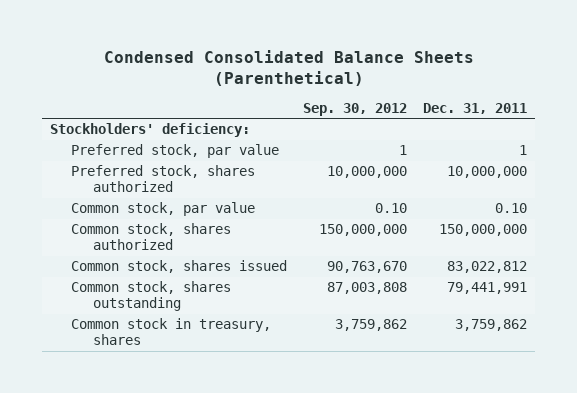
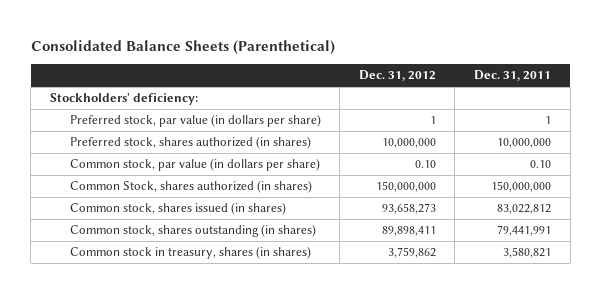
[103,50,474,87] Condensed Consolidated Balance Sheets (Parenthetical) -> [30,40,335,56] Consolidated Balance Sheets (Parenthetical)
[303,102,408,116] Sep. 30, 2012 -> none
none -> [358,70,436,82] Dec. 31, 2012
[71,144,280,159] Preferred stock, par value -> [69,114,321,128] Preferred stock, par value (in dollars per share)
[71,165,256,192] Preferred stock, shares authorized -> [69,136,311,150] Preferred stock, shares authorized (in shares)
[71,202,256,217] Common stock, par value -> [69,158,320,172] Common stock, par value (in dollars per share)
[71,223,232,250] Common stock, shares authorized -> [69,180,312,194] Common Stock, shares authorized (in shares)
[71,260,288,274] Common stock, shares issued -> [69,202,286,216] Common stock, shares issued (in shares)
[71,281,232,311] Common stock, shares outstanding -> [69,224,316,238] Common stock, shares outstanding (in shares)
[71,318,272,345] Common stock in treasury, shares -> [69,246,311,260] Common stock in treasury, shares (in shares)
[454,319,527,332] 3,759,862 -> [503,247,552,259] 3,580,821

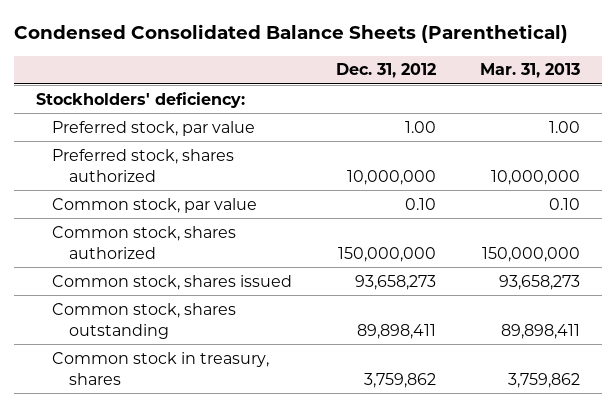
[30,40,335,56] Consolidated Balance Sheets (Parenthetical) -> [14,24,569,44] Condensed Consolidated Balance Sheets (Parenthetical)
[474,70,552,82] Dec. 31, 2011 -> none
none -> [479,63,580,79] Mar. 31, 2013
[69,114,321,128] Preferred stock, par value (in dollars per share) -> [52,120,256,136] Preferred stock, par value
[429,116,436,125] 1 -> [405,120,437,133] 1.00
[69,136,311,150] Preferred stock, shares authorized (in shares) -> [52,148,235,182] Preferred stock, shares authorized
[69,158,320,172] Common stock, par value (in dollars per share) -> [52,197,258,213] Common stock, par value
[69,180,312,194] Common Stock, shares authorized (in shares) -> [52,225,237,259] Common stock, shares authorized
[69,202,286,216] Common stock, shares issued (in shares) -> [52,274,293,290] Common stock, shares issued
[69,224,316,238] Common stock, shares outstanding (in shares) -> [52,302,237,339] Common stock, shares outstanding
[69,246,311,260] Common stock in treasury, shares (in shares) -> [52,351,270,385] Common stock in treasury, shares

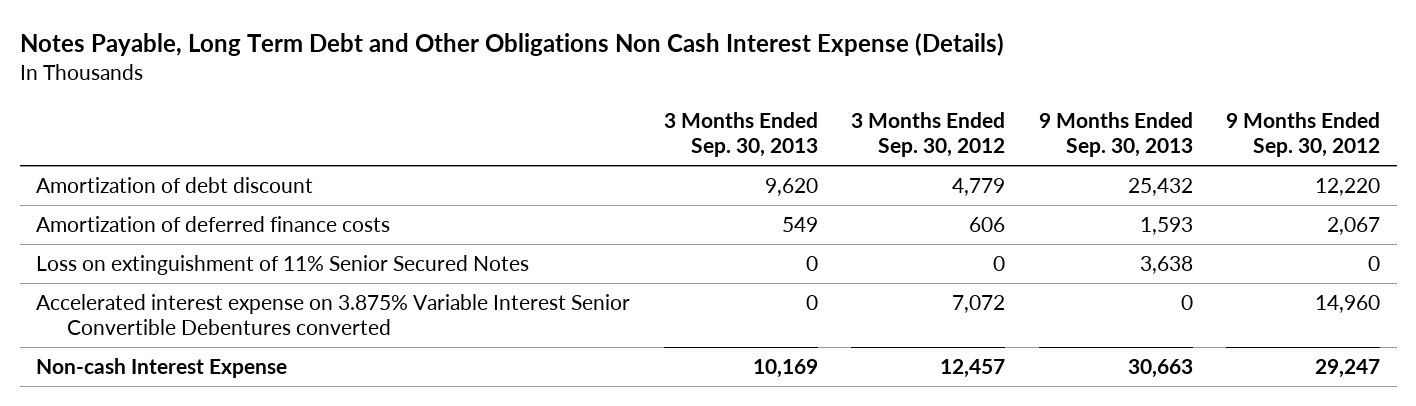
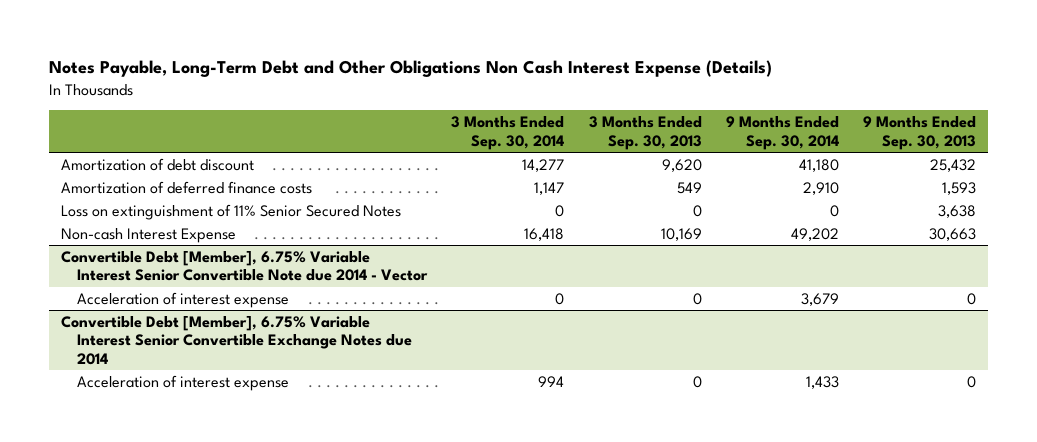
[19,32,1004,56] Notes Payable, Long Term Debt and Other Obligations Non Cash Interest Expense (Details) -> [48,60,772,78] Notes Payable, Long-Term Debt and Other Obligations Non Cash Interest Expense (Details)
[851,111,1006,157] 3 Months Ended Sep. 30, 2012 -> none
[1225,111,1380,157] 9 Months Ended Sep. 30, 2012 -> none
none -> [451,116,565,150] 3 Months Ended Sep. 30, 2014
none -> [725,116,839,150] 9 Months Ended Sep. 30, 2014
[36,294,631,336] Accelerated interest expense on 3.875% Variable Interest Senior Convertible Debentures converted -> none
none -> [60,250,429,282] Convertible Debt [Member], 6.75% Variable Interest Senior Convertible Note due 2014 - Vector
none -> [77,291,290,308] Acceleration of interest expense
none -> [60,315,413,365] Convertible Debt [Member], 6.75% Variable Interest Senior Convertible Exchange Notes due 2014
none -> [77,374,290,391] Acceleration of interest expense

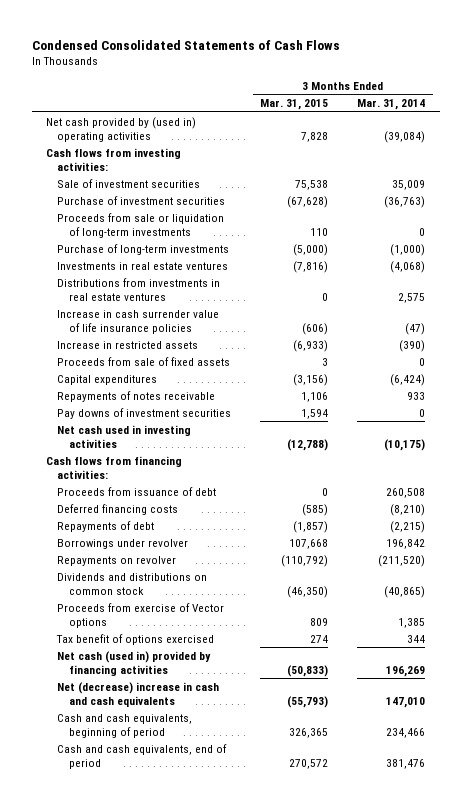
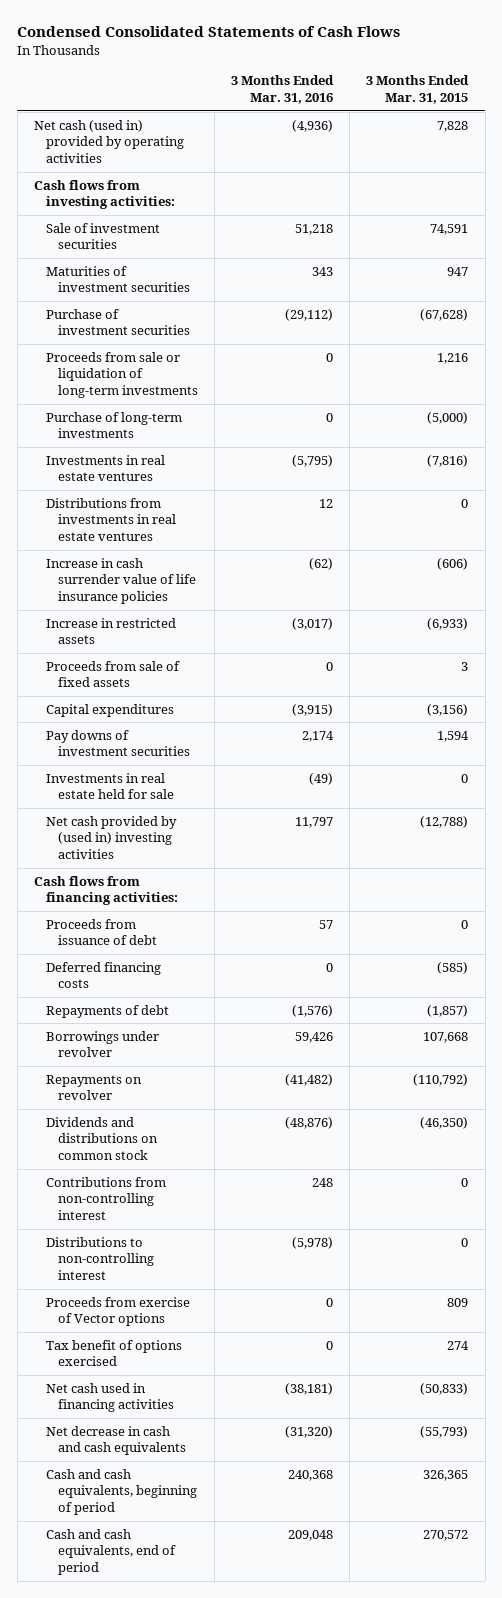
[357,99,426,111] Mar. 31, 2014 -> none
none -> [231,75,335,105] 3 Months Ended Mar. 31, 2016
[46,116,197,142] Net cash provided by (used in) operating activities -> [33,119,184,164] Net cash (used in) provided by operating activities
[295,179,329,190] 75,538 -> [430,223,469,235] 74,591
none -> [45,265,190,293] Maturities of investment securities
[310,227,329,236] 110 -> [437,352,469,364] 1,216
[57,390,216,402] Repayments of notes receivable -> none
none -> [45,772,174,800] Investments in real estate held for sale
[57,424,192,448] Net cash used in investing activities -> [45,815,177,860] Net cash provided by (used in) investing activities
none -> [45,1176,166,1221] Contributions from non-controlling interest
none -> [45,1236,154,1281] Distributions to non-controlling interest
[57,650,212,676] Net cash (used in) provided by financing activities -> [45,1382,174,1413] Net cash used in financing activities
[57,681,220,707] Net (decrease) increase in cash and cash equivalents -> [45,1425,186,1456] Net decrease in cash and cash equivalents

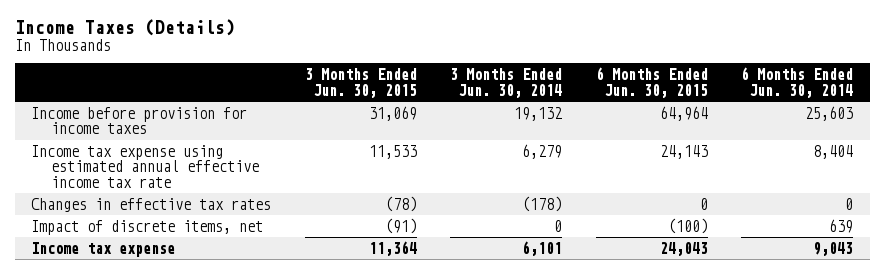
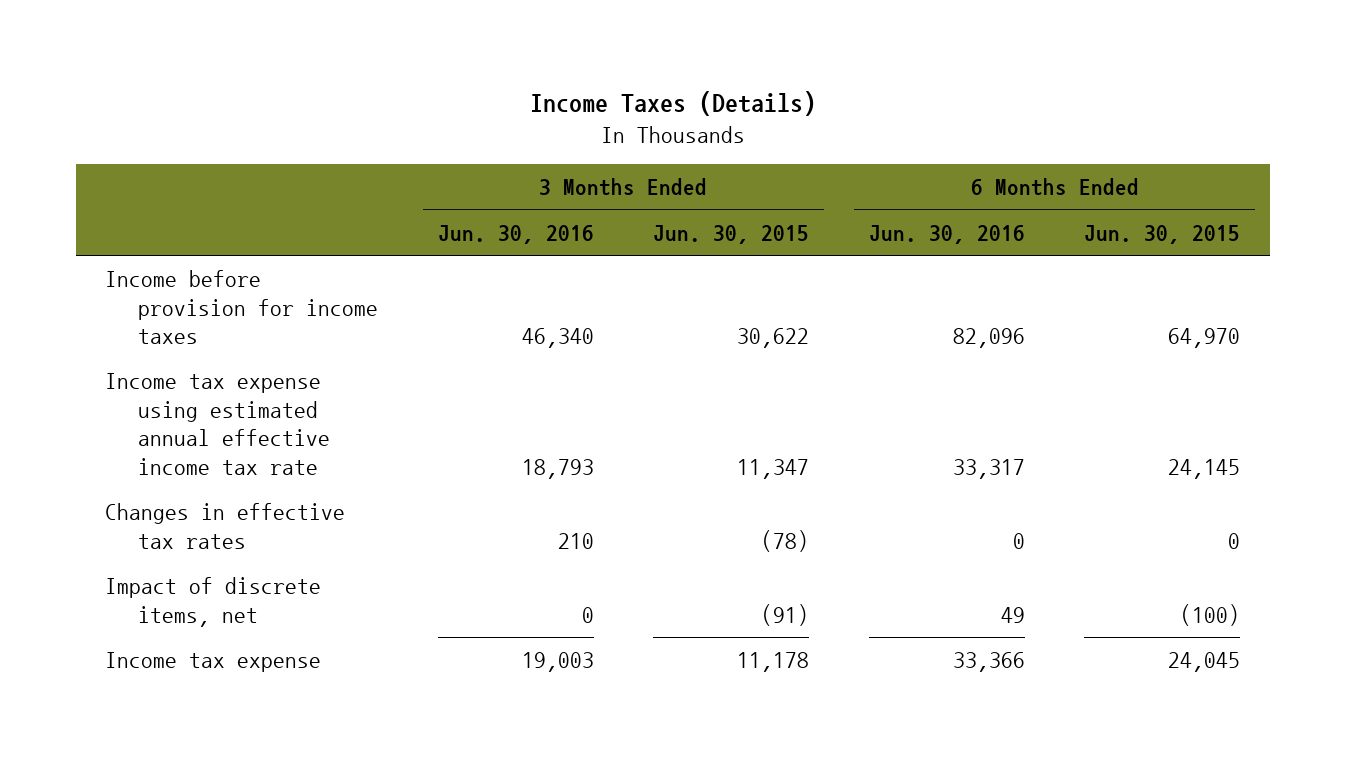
[450,68,563,98] 3 Months Ended Jun. 30, 2014 -> none
[741,67,854,98] 6 Months Ended Jun. 30, 2014 -> none
none -> [437,224,594,244] Jun. 30, 2016
none -> [868,224,1025,244] Jun. 30, 2016
[368,105,417,121] 31,069 -> [737,328,810,349] 30,622
[659,105,708,121] 64,964 -> [1168,328,1241,349] 64,970
[368,144,417,159] 11,533 -> [737,458,810,479] 11,347
[659,144,708,159] 24,143 -> [1168,458,1241,479] 24,145
[368,240,417,256] 11,364 -> [737,651,810,672] 11,178
[659,241,708,256] 24,043 -> [1168,651,1241,672] 24,045

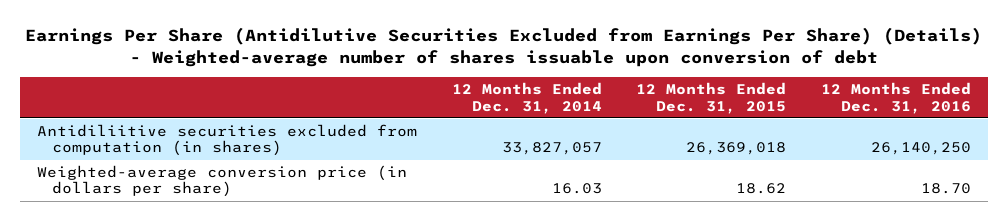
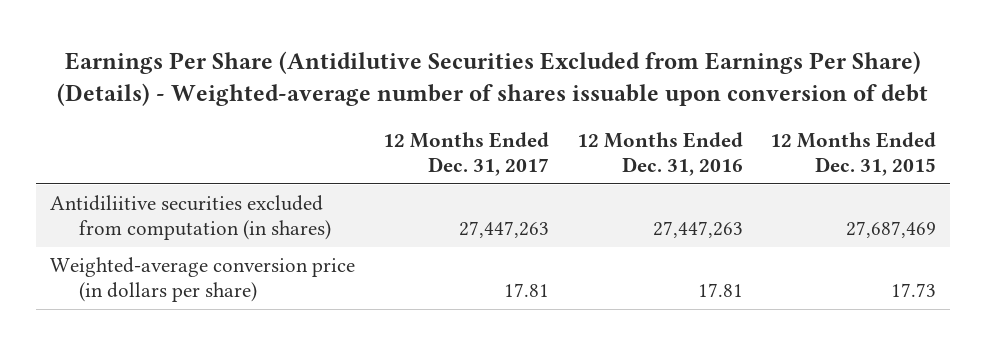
[451,82,602,114] 12 Months Ended Dec. 31, 2014 -> none
none -> [382,132,549,176] 12 Months Ended Dec. 31, 2017
[686,142,787,156] 26,369,018 -> [846,221,937,239] 27,687,469
[871,142,972,156] 26,140,250 -> [652,221,743,239] 27,447,263
[736,183,787,195] 18.62 -> [891,283,937,298] 17.73
[921,183,972,195] 18.70 -> [697,283,743,298] 17.81

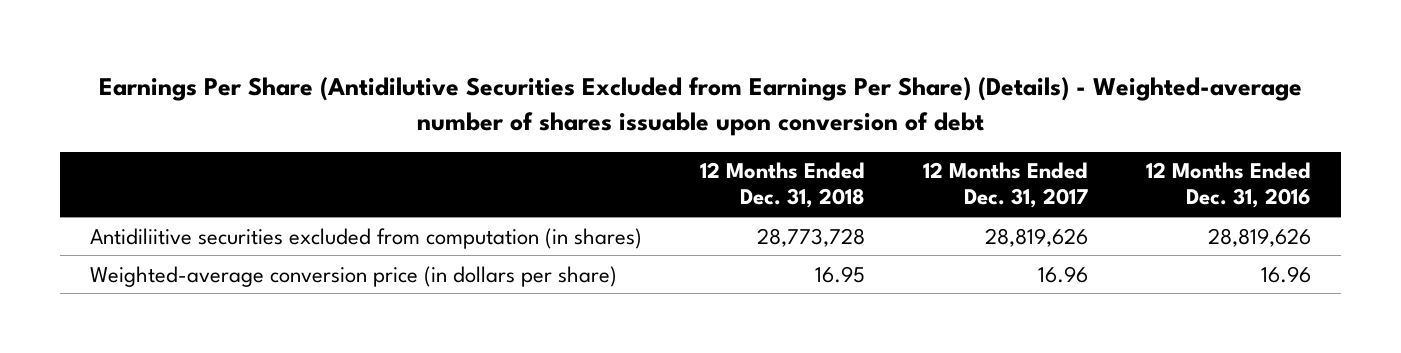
[770,132,937,176] 12 Months Ended Dec. 31, 2015 -> none
none -> [699,162,865,209] 12 Months Ended Dec. 31, 2018
[458,221,549,239] 27,447,263 -> [985,227,1089,247] 28,819,626
[652,221,743,239] 27,447,263 -> [1208,227,1312,247] 28,819,626
[503,283,549,298] 17.81 -> [1038,265,1089,283] 16.96
[697,283,743,298] 17.81 -> [1261,265,1312,283] 16.96

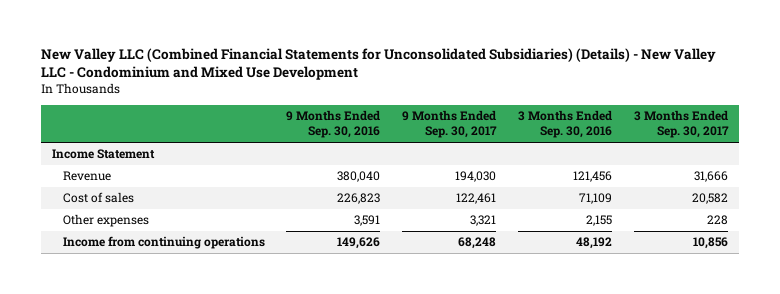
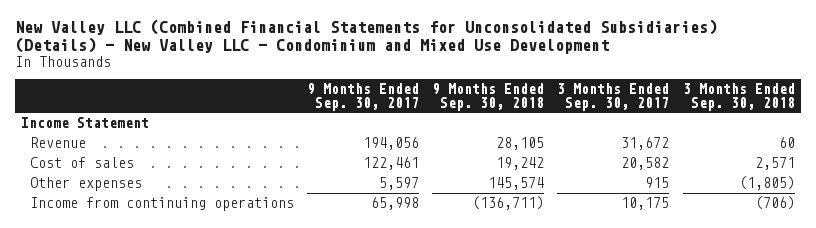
[286,110,381,139] 9 Months Ended Sep. 30, 2016 -> none
[517,110,612,139] 3 Months Ended Sep. 30, 2016 -> none
none -> [432,82,545,111] 9 Months Ended Sep. 30, 2018
none -> [682,82,795,111] 3 Months Ended Sep. 30, 2018
[455,171,497,183] 194,030 -> [363,137,420,151] 194,056
[693,171,728,183] 31,666 -> [621,137,670,151] 31,672
[470,215,497,227] 3,321 -> [379,177,420,191] 5,597
[706,215,728,226] 228 -> [645,177,670,189] 915
[458,237,497,250] 68,248 -> [371,197,420,211] 65,998
[692,237,728,250] 10,856 -> [621,197,670,211] 10,175

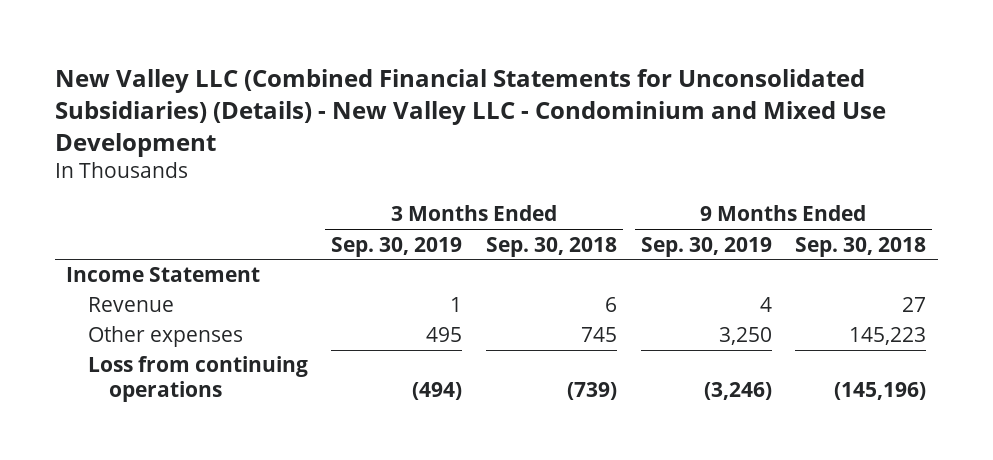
[307,82,420,111] 9 Months Ended Sep. 30, 2017 -> none
[557,82,670,111] 3 Months Ended Sep. 30, 2017 -> none
none -> [331,236,463,257] Sep. 30, 2019
none -> [640,236,772,257] Sep. 30, 2019
[30,157,135,169] Cost of sales -> none
[496,137,545,151] 28,105 -> [902,297,927,313] 27
[778,137,795,149] 60 -> [604,297,617,313] 6
[488,177,545,191] 145,574 -> [849,327,927,346] 145,223
[738,176,795,191] (1,805) -> [580,327,617,343] 745
[30,197,295,212] Income from continuing operations -> [87,356,308,403] Loss from continuing operations
[472,196,545,211] (136,711) -> [834,382,927,401] (145,196)
[754,196,795,211] (706) -> [566,382,617,401] (739)

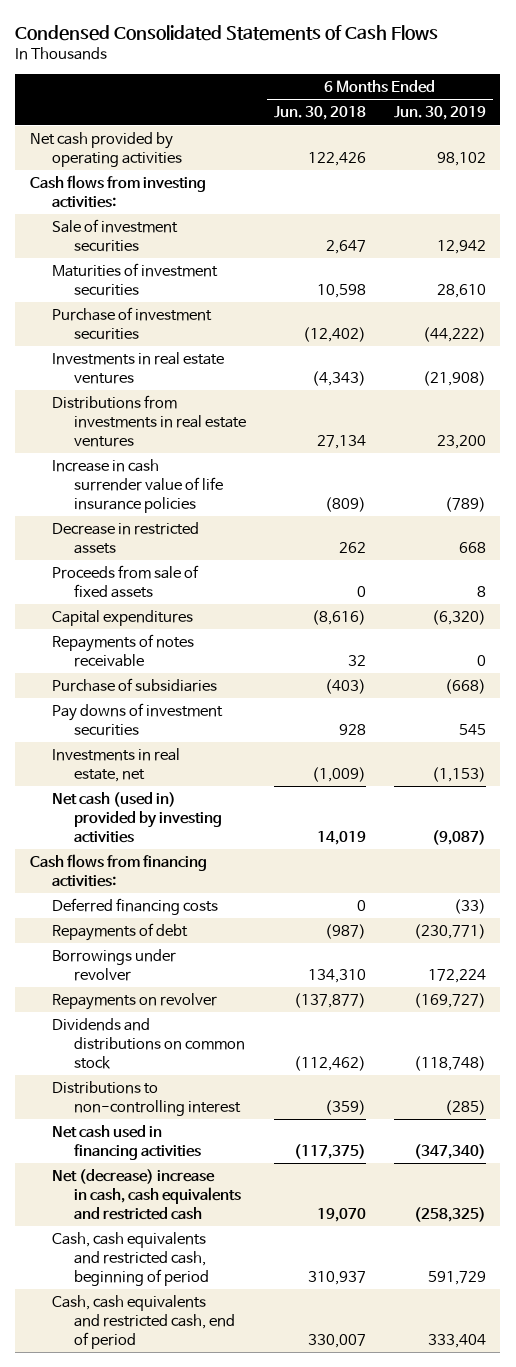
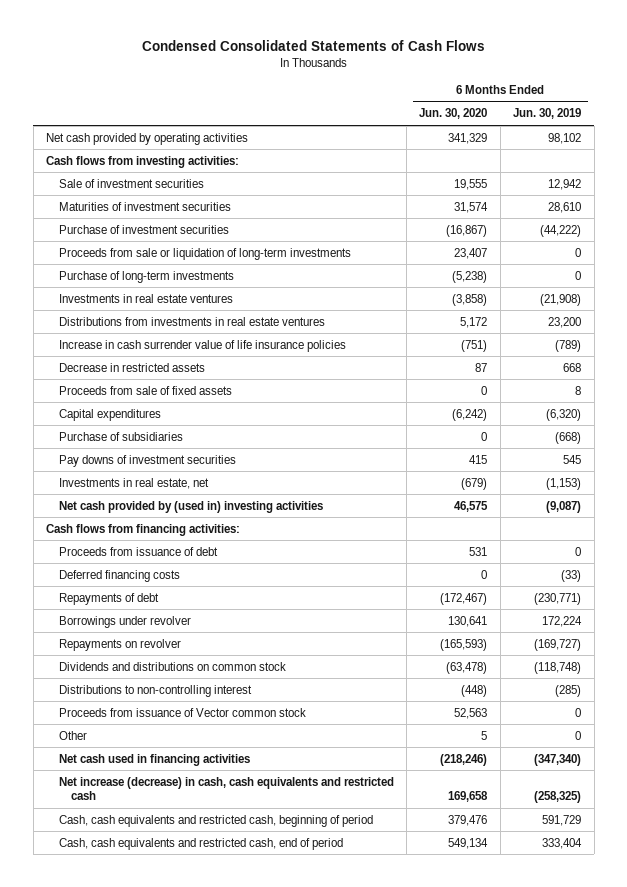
[273,106,366,121] Jun. 30, 2018 -> none
none -> [419,108,488,120] Jun. 30, 2020
none -> [58,247,351,260] Proceeds from sale or liquidation of long-term investments
none -> [58,270,234,283] Purchase of long-term investments
[51,634,194,668] Repayments of notes receivable -> none
[51,792,222,844] Net cash (used in) provided by investing activities -> [58,500,323,513] Net cash provided by (used in) investing activities
none -> [58,546,218,556] Proceeds from issuance of debt
none -> [58,707,306,717] Proceeds from issuance of Vector common stock
none -> [58,730,87,740] Other
[51,1169,241,1221] Net (decrease) increase in cash, cash equivalents and restricted cash -> [58,776,394,801] Net increase (decrease) in cash, cash equivalents and restricted cash

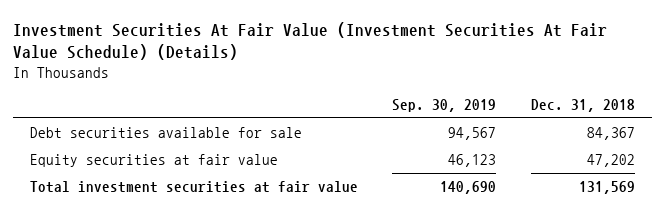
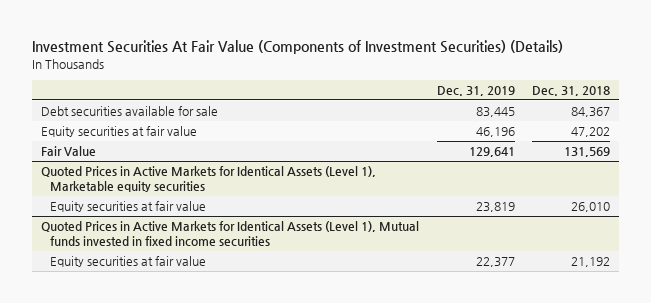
[12,21,607,61] Investment Securities At Fair Value (Investment Securities At Fair Value Schedule) (Details) -> [32,40,564,55] Investment Securities At Fair Value (Components of Investment Securities) (Details)
[392,99,497,113] Sep. 30, 2019 -> none
none -> [436,86,515,97] Dec. 31, 2019
[29,181,358,194] Total investment securities at fair value -> [41,146,97,157] Fair Value
none -> [41,166,377,193] Quoted Prices in Active Markets for Identical Assets (Level 1), Marketable equity securities
none -> [49,201,206,213] Equity securities at fair value
none -> [41,221,420,247] Quoted Prices in Active Markets for Identical Assets (Level 1), Mutual funds invested in fixed income securities
none -> [49,256,206,268] Equity securities at fair value

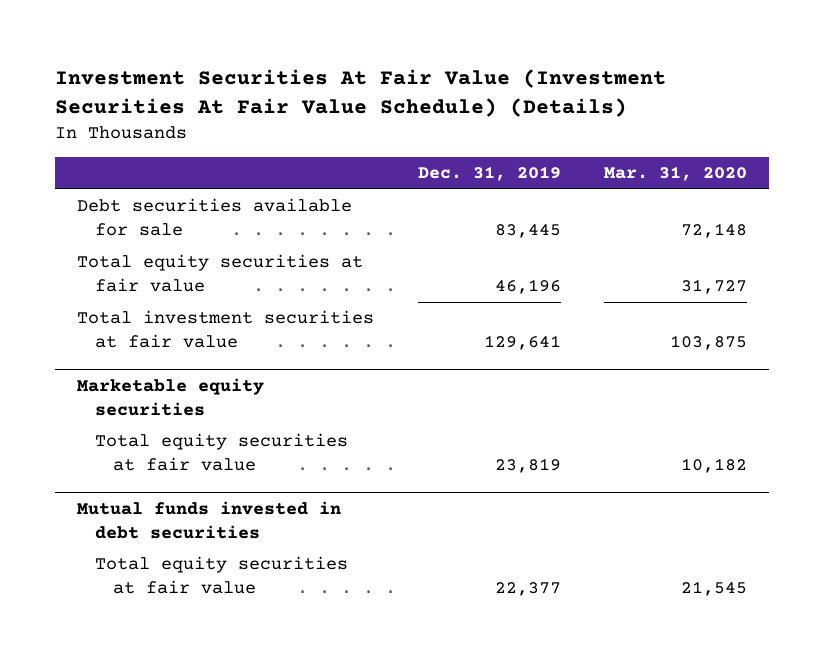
[32,40,564,55] Investment Securities At Fair Value (Components of Investment Securities) (Details) -> [55,69,667,118] Investment Securities At Fair Value (Investment Securities At Fair Value Schedule) (Details)
[531,86,610,97] Dec. 31, 2018 -> none
none -> [604,166,748,182] Mar. 31, 2020
[41,166,377,193] Quoted Prices in Active Markets for Identical Assets (Level 1), Marketable equity securities -> none
[41,221,420,247] Quoted Prices in Active Markets for Identical Assets (Level 1), Mutual funds invested in fixed income securities -> none
[41,126,198,138] Equity securities at fair value -> [77,254,364,293] Total equity securities at fair value
[41,146,97,157] Fair Value -> [77,310,375,349] Total investment securities at fair value
none -> [77,378,265,416] Marketable equity securities
[49,201,206,213] Equity securities at fair value -> [94,433,348,472] Total equity securities at fair value
none -> [77,501,342,539] Mutual funds invested in debt securities
[49,256,206,268] Equity securities at fair value -> [94,556,348,595] Total equity securities at fair value

